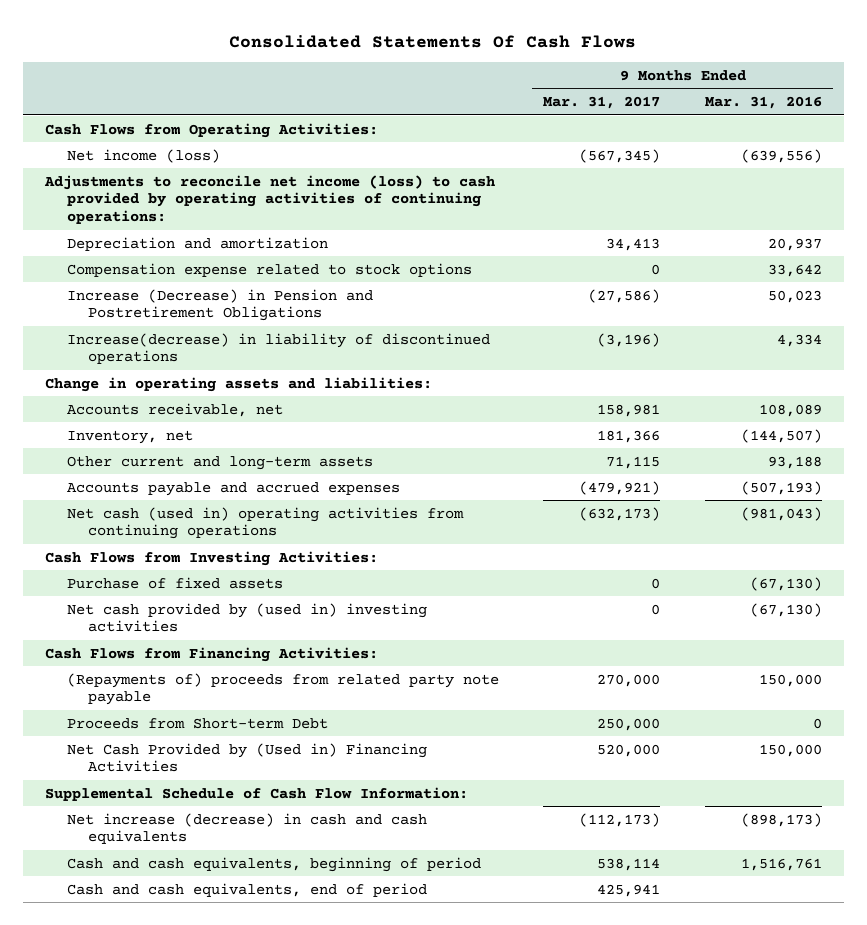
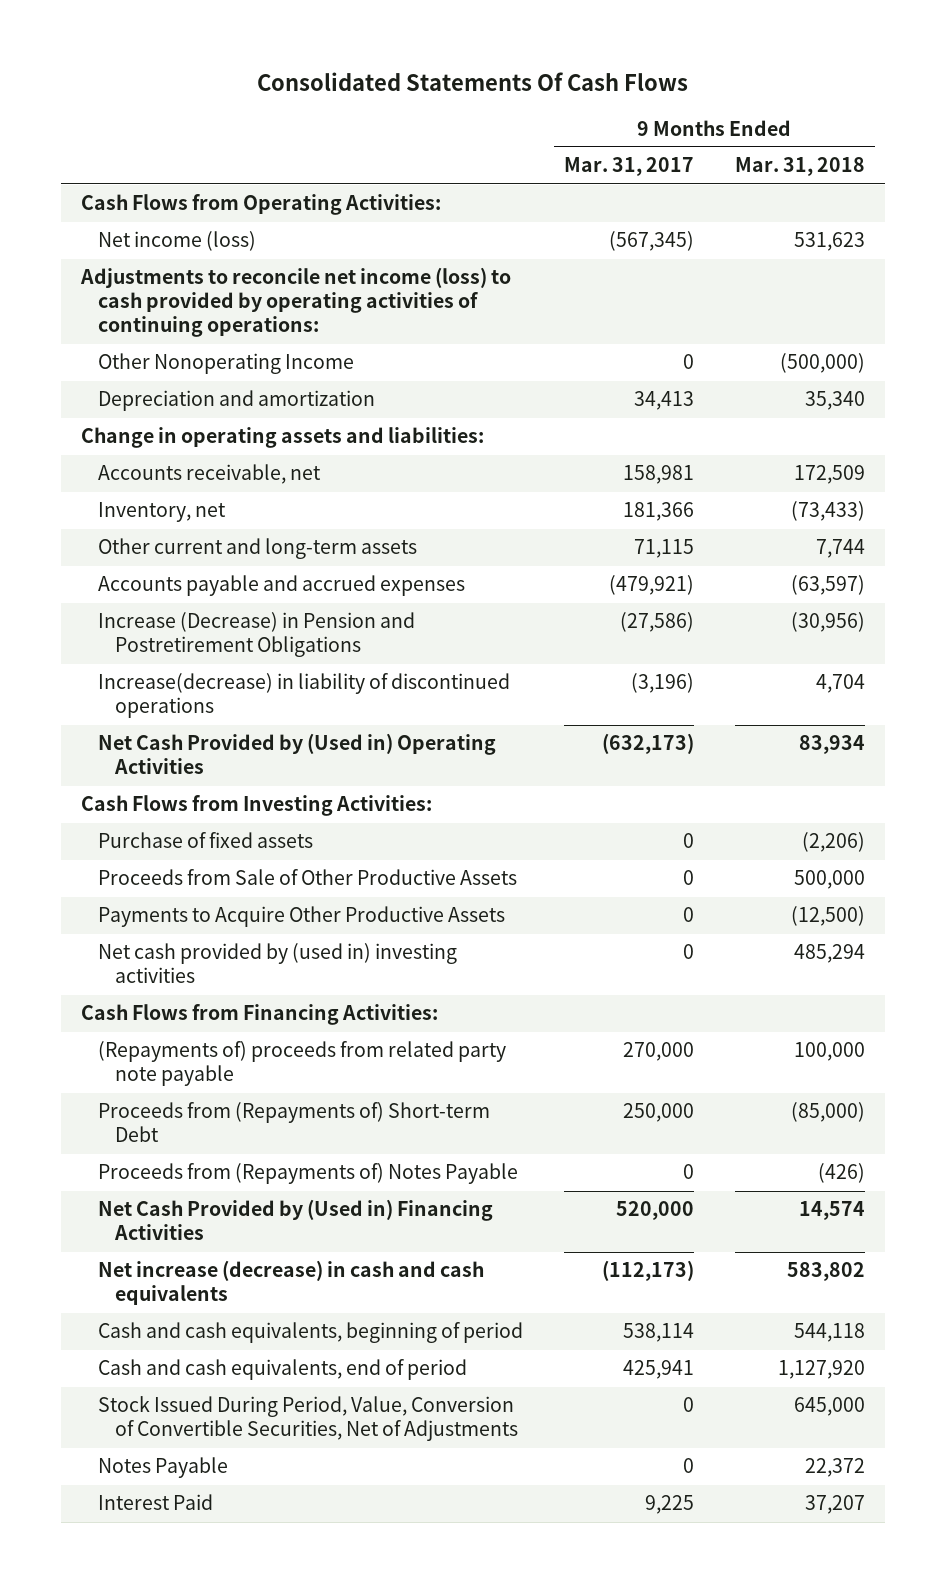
[704,96,822,110] Mar. 31, 2016 -> none
none -> [734,157,865,177] Mar. 31, 2018
none -> [98,353,355,375] Other Nonoperating Income
[66,262,472,277] Compensation expense related to stock options -> none
[66,288,373,322] Increase (Decrease) in Pension and Postretirement Obligations -> [98,612,416,658] Increase (Decrease) in Pension and Postretirement Obligations
[66,332,490,365] Increase(decrease) in liability of discontinued operations -> [98,673,511,719] Increase(decrease) in liability of discontinued operations
[66,506,464,540] Net cash (used in) operating activities from continuing operations -> [98,733,497,775] Net Cash Provided by (Used in) Operating Activities
none -> [98,869,518,886] Proceeds from Sale of Other Productive Assets
none -> [98,906,506,928] Payments to Acquire Other Productive Assets
[66,717,328,729] Proceeds from Short-term Debt -> [98,1102,491,1143] Proceeds from (Repayments of) Short-term Debt
none -> [98,1163,519,1185] Proceeds from (Repayments of) Notes Payable
[45,786,469,801] Supplemental Schedule of Cash Flow Information: -> none
none -> [98,1396,519,1442] Stock Issued During Period, Value, Conversion of Convertible Securities, Net of Adjustments
none -> [98,1457,229,1479] Notes Payable
none -> [98,1494,214,1511] Interest Paid

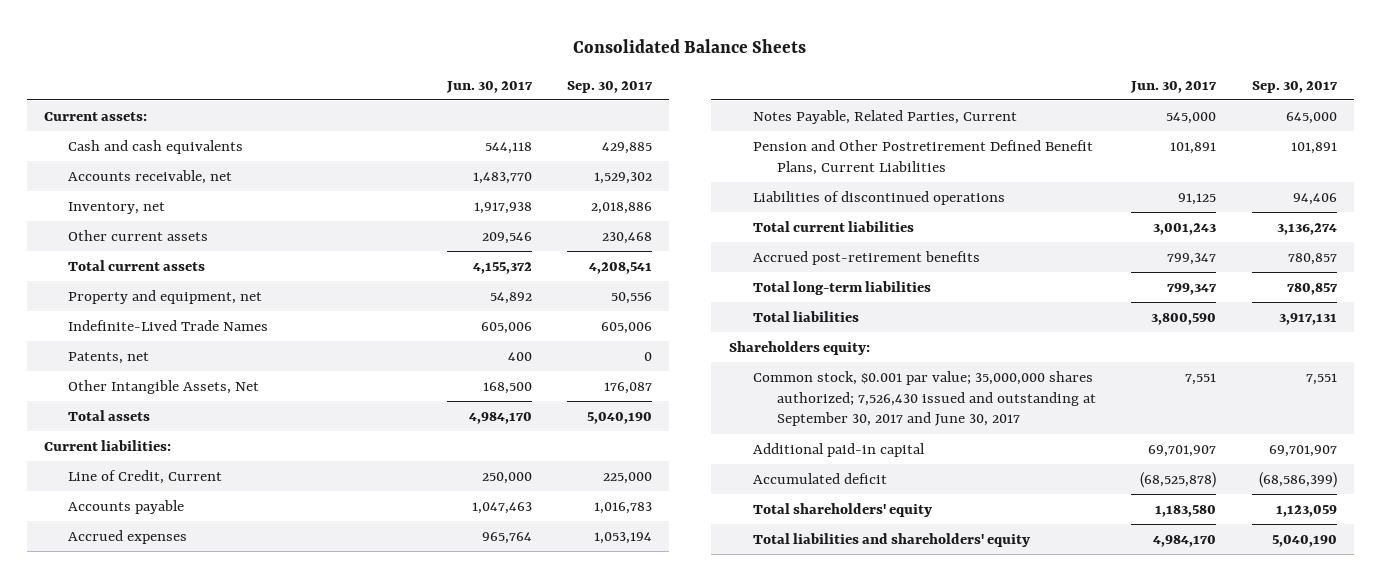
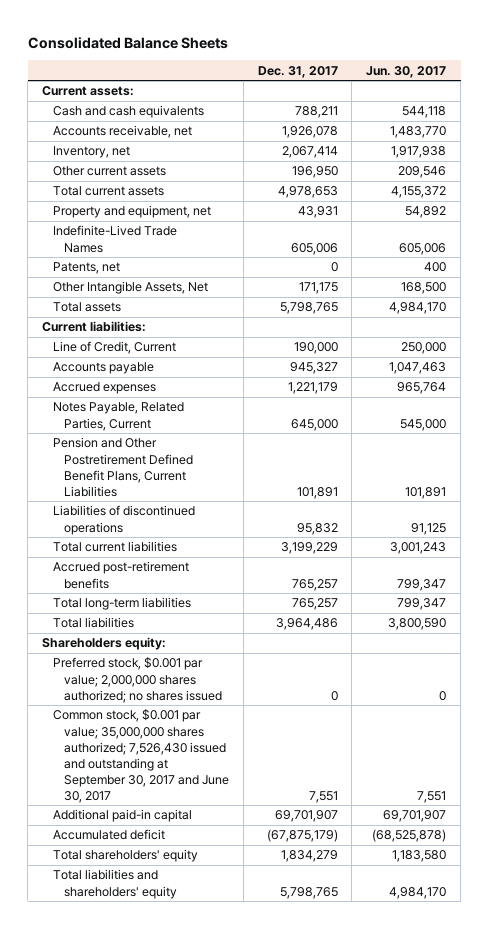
[566,80,653,93] Sep. 30, 2017 -> none
none -> [257,65,338,78] Dec. 31, 2017
none -> [53,657,222,703] Preferred stock, $0.001 par value; 2,000,000 shares authorized; no shares issued

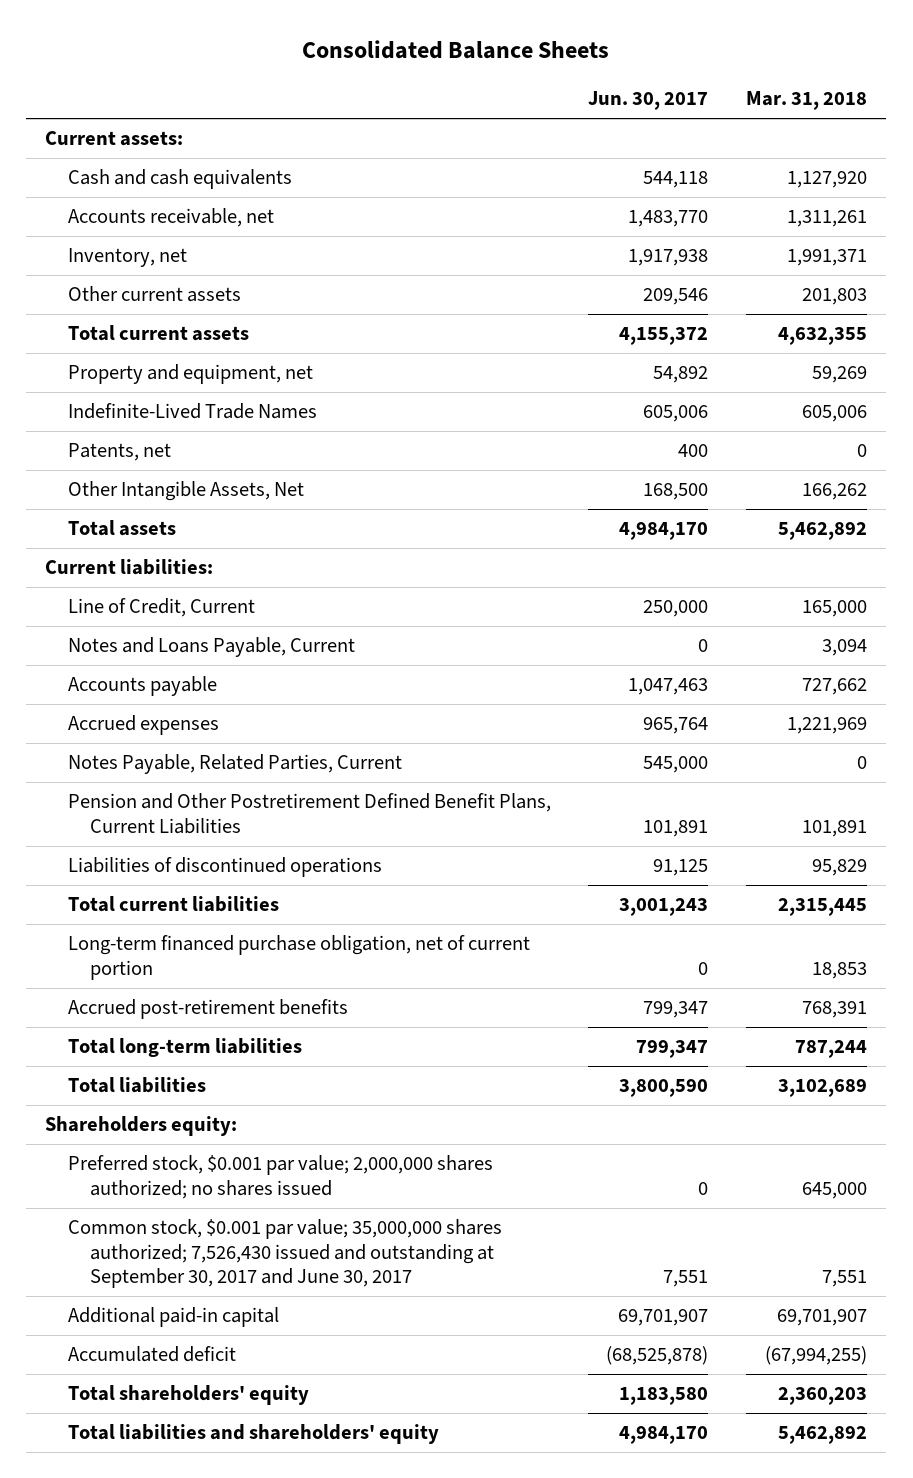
[257,65,338,78] Dec. 31, 2017 -> none
none -> [746,91,868,111] Mar. 31, 2018
none -> [67,637,355,658] Notes and Loans Payable, Current
none -> [67,935,530,980] Long-term financed purchase obligation, net of current portion

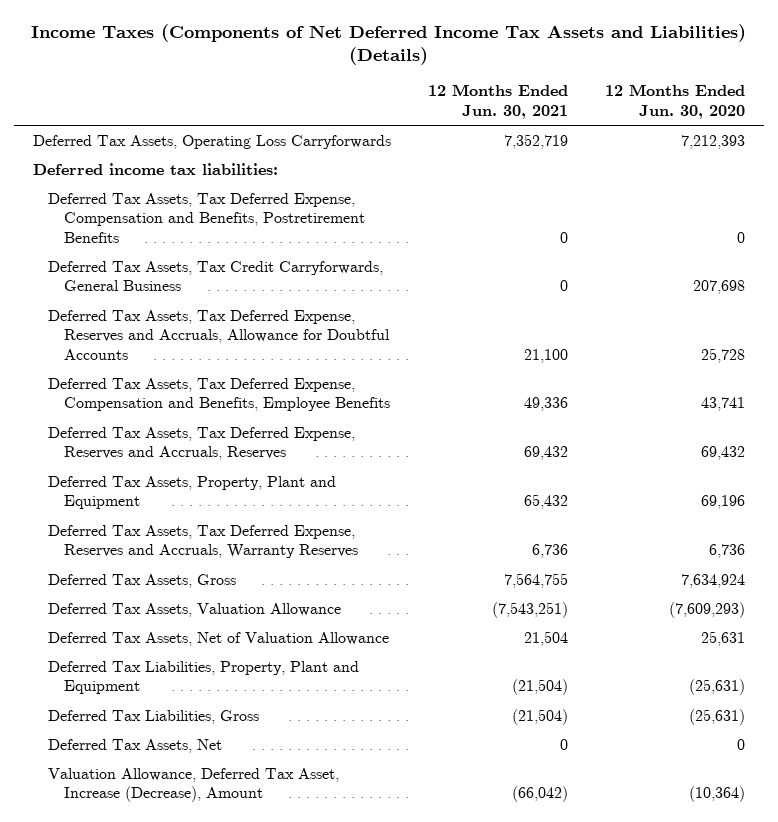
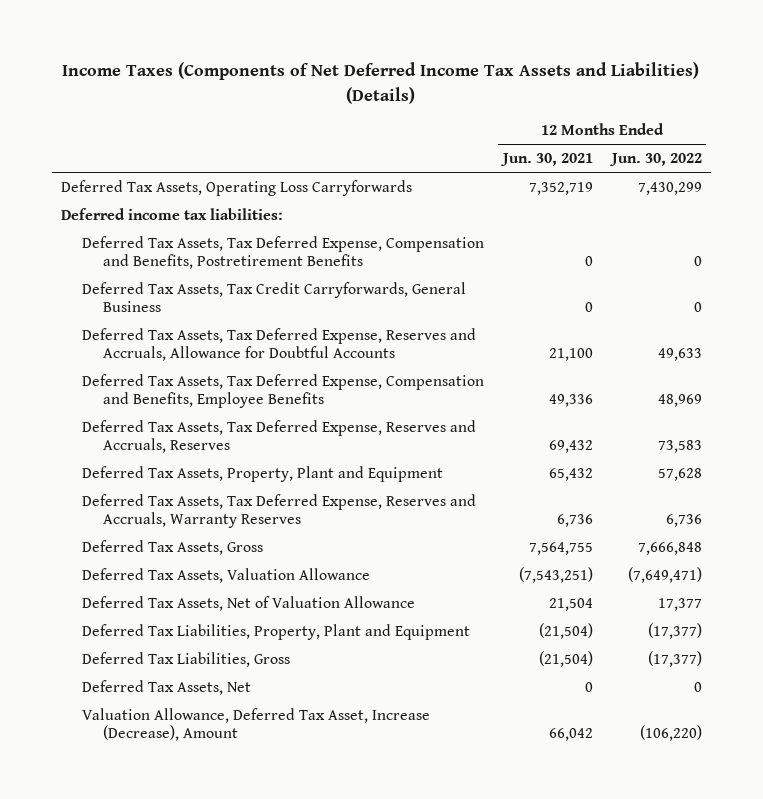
[605,84,746,120] 12 Months Ended Jun. 30, 2020 -> none
none -> [608,152,702,166] Jun. 30, 2022
[512,786,569,803] (66,042) -> [548,727,593,741] 66,042

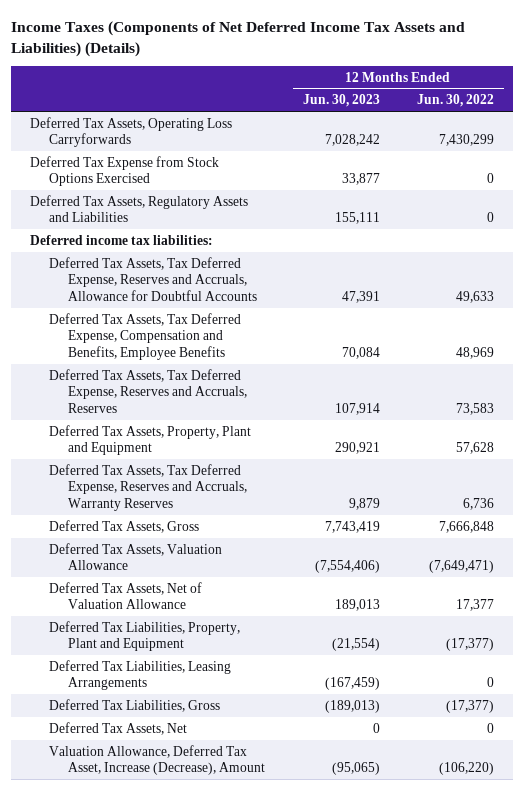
[499,152,593,166] Jun. 30, 2021 -> none
none -> [302,94,380,108] Jun. 30, 2023
none -> [30,155,220,187] Deferred Tax Expense from Stock Options Exercised
none -> [30,194,249,223] Deferred Tax Assets, Regulatory Assets and Liabilities
[82,235,485,269] Deferred Tax Assets, Tax Deferred Expense, Compensation and Benefits, Postretirement Benefits -> none
[82,281,467,312] Deferred Tax Assets, Tax Credit Carryforwards, General Business -> none
none -> [49,659,232,691] Deferred Tax Liabilities, Leasing Arrangements

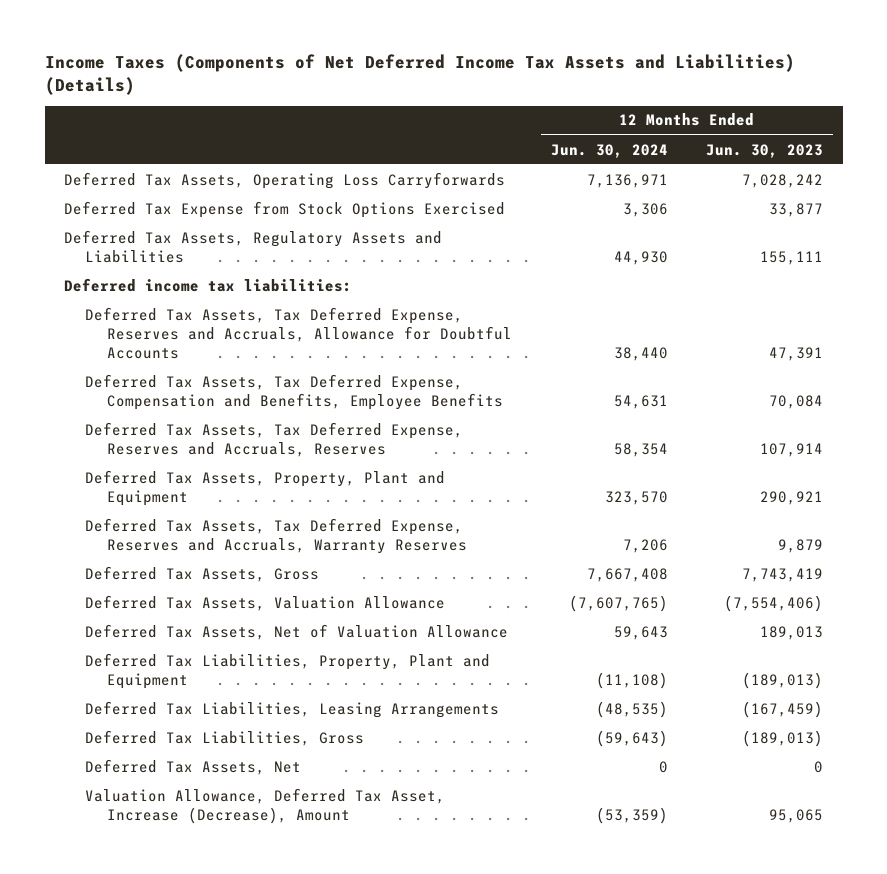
[417,94,495,108] Jun. 30, 2022 -> none
none -> [550,143,668,158] Jun. 30, 2024
[331,638,380,652] (21,554) -> [742,671,824,689] (189,013)
[331,762,380,776] (95,065) -> [769,808,824,823] 95,065

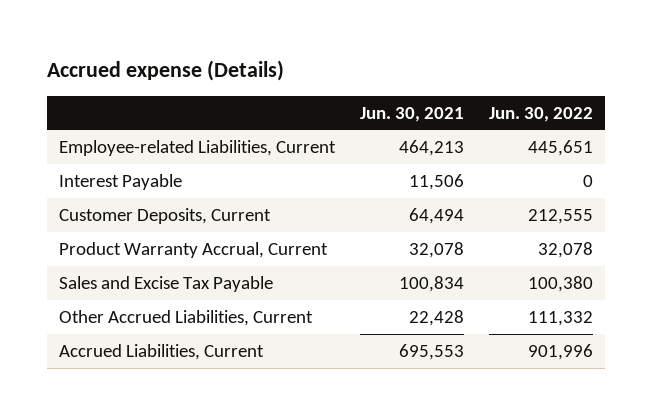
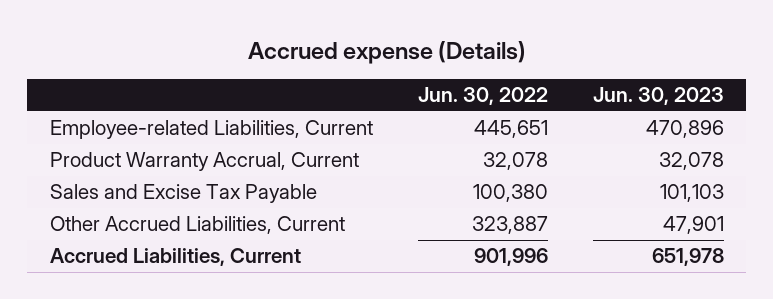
[360,106,465,122] Jun. 30, 2021 -> none
none -> [592,87,724,106] Jun. 30, 2023
[59,173,183,190] Interest Payable -> none
[59,207,272,224] Customer Deposits, Current -> none
[527,310,593,326] 111,332 -> [471,216,548,235] 323,887

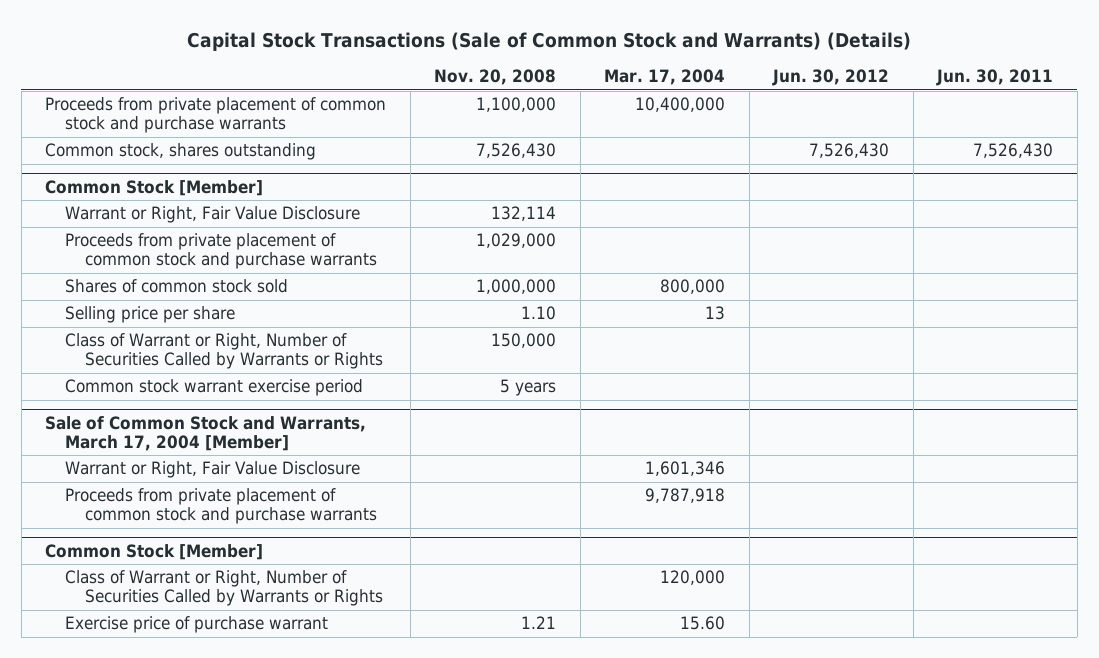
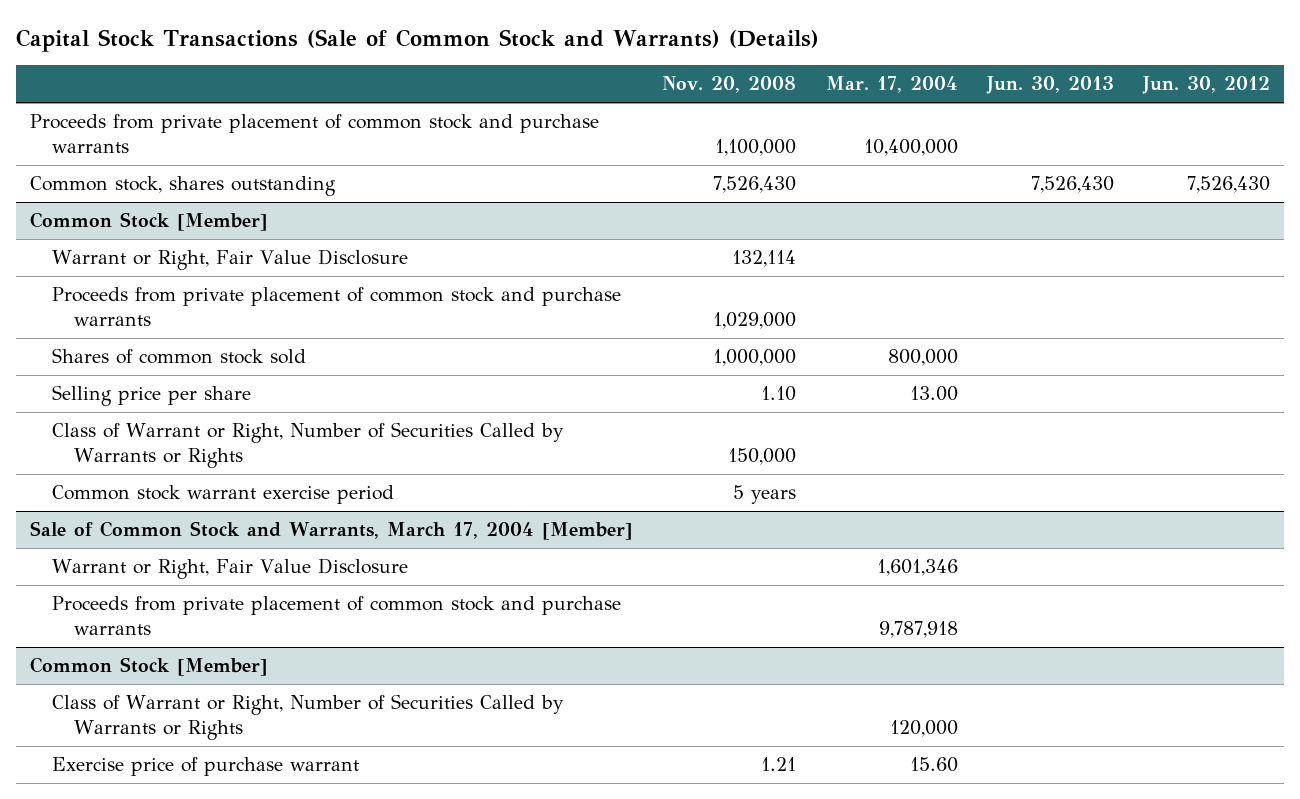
[936,69,1054,87] Jun. 30, 2011 -> none
none -> [985,76,1114,95] Jun. 30, 2013
[705,306,726,321] 13 -> [909,385,958,401] 13.00

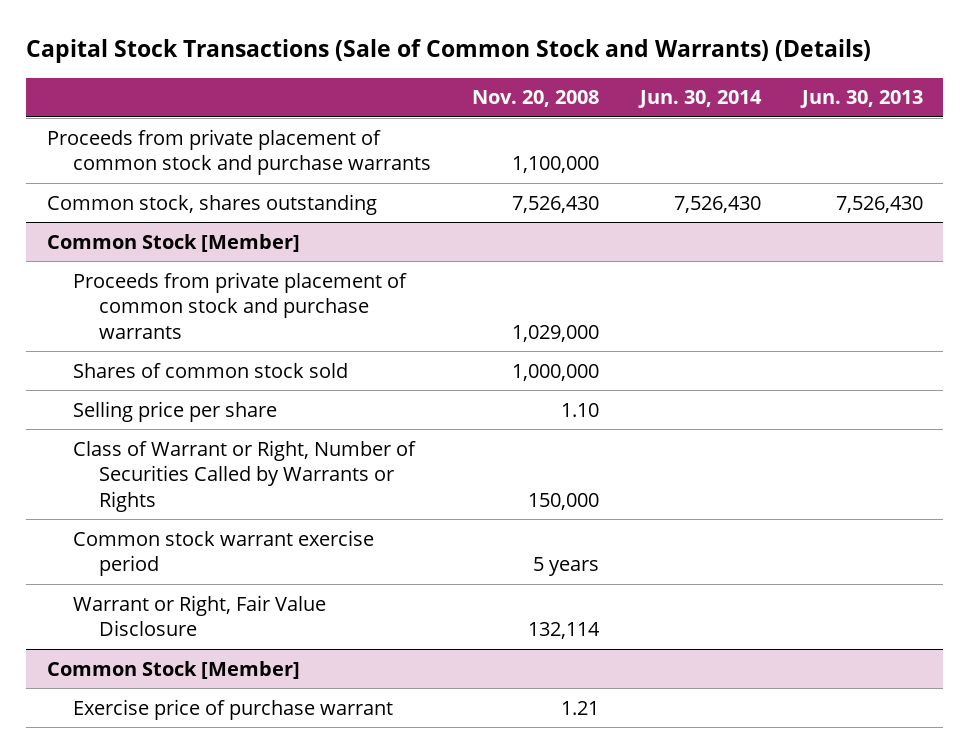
[825,76,958,94] Mar. 17, 2004 -> none
[1141,76,1270,95] Jun. 30, 2012 -> none
none -> [637,90,762,109] Jun. 30, 2014
[30,520,634,540] Sale of Common Stock and Warrants, March 17, 2004 [Member] -> none
[51,557,408,579] Warrant or Right, Fair Value Disclosure -> none
[51,595,621,635] Proceeds from private placement of common stock and purchase warrants -> none
[51,248,408,270] Warrant or Right, Fair Value Disclosure -> [72,594,326,637] Warrant or Right, Fair Value Disclosure
[51,693,564,740] Class of Warrant or Right, Number of Securities Called by Warrants or Rights -> none

